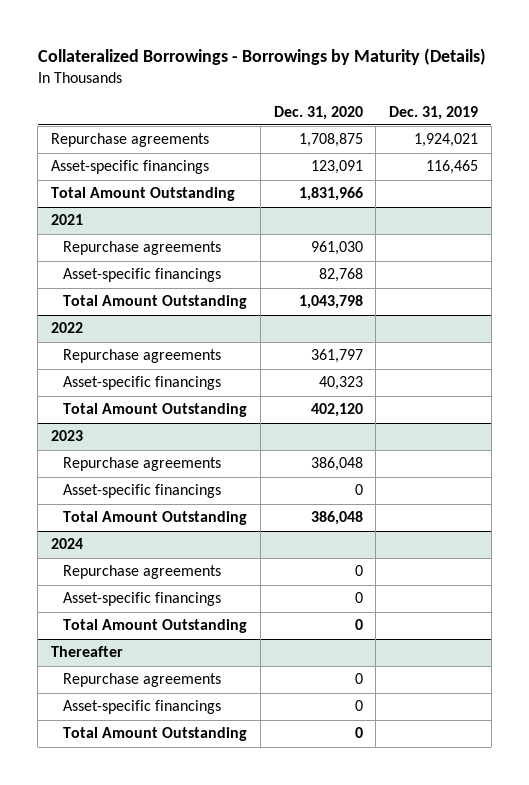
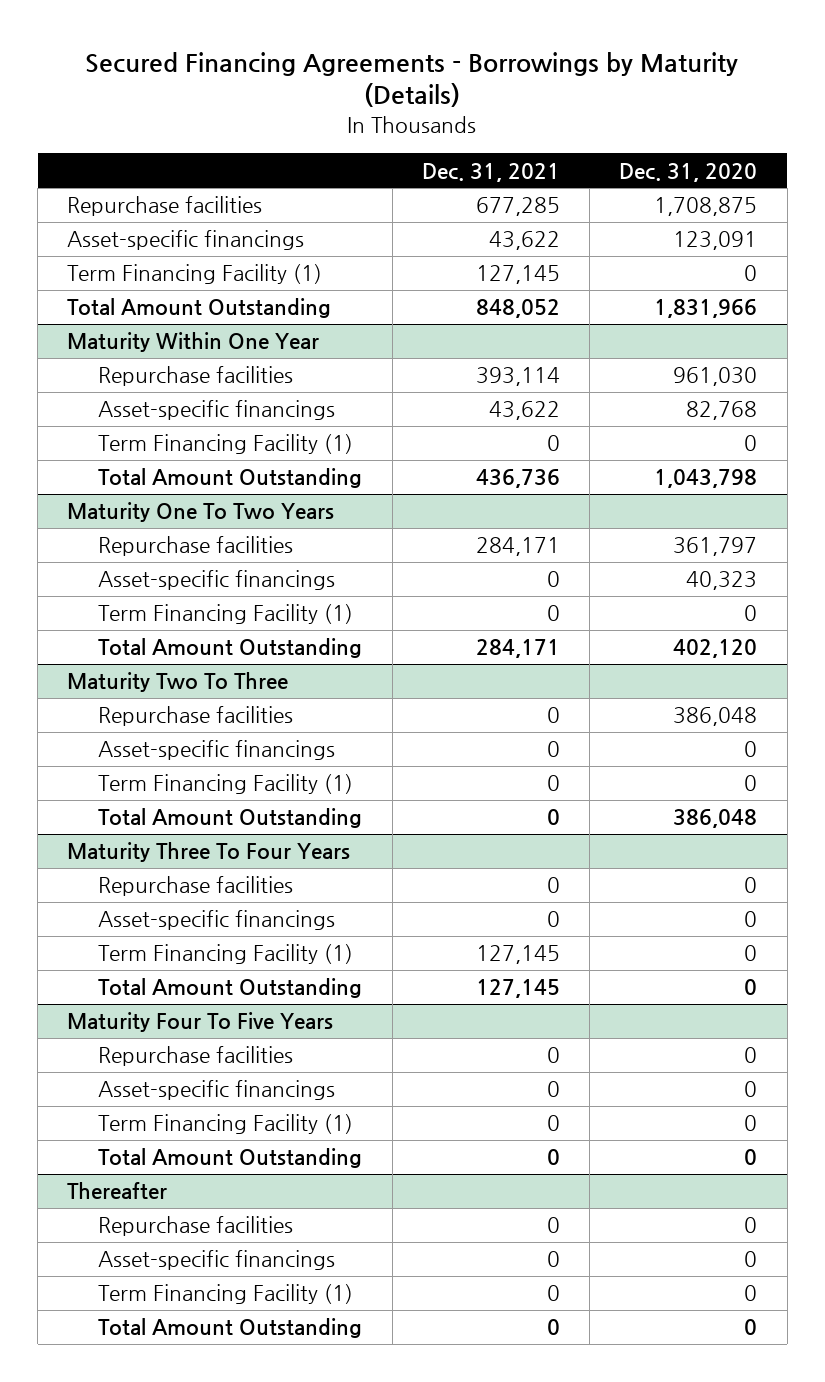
[37,47,486,65] Collateralized Borrowings - Borrowings by Maturity (Details) -> [85,51,739,108] Secured Financing Agreements - Borrowings by Maturity (Details)
[389,105,479,120] Dec. 31, 2019 -> none
none -> [421,162,560,182] Dec. 31, 2021
[51,133,210,148] Repurchase agreements -> [67,196,263,217] Repurchase facilities
none -> [67,264,323,285] Term Financing Facility (1)
[51,214,84,226] 2021 -> [67,332,320,353] Maturity Within One Year
[62,241,221,256] Repurchase agreements -> [98,366,294,387] Repurchase facilities
none -> [98,434,354,455] Term Financing Facility (1)
[51,322,84,334] 2022 -> [67,502,335,523] Maturity One To Two Years
[62,349,221,364] Repurchase agreements -> [98,536,294,557] Repurchase facilities
none -> [98,604,354,625] Term Financing Facility (1)
[51,430,84,442] 2023 -> [67,672,289,693] Maturity Two To Three
[62,457,221,472] Repurchase agreements -> [98,706,294,727] Repurchase facilities
none -> [98,774,354,795] Term Financing Facility (1)
[51,538,84,550] 2024 -> [67,842,351,863] Maturity Three To Four Years
[62,565,221,580] Repurchase agreements -> [98,876,294,897] Repurchase facilities
none -> [98,944,354,965] Term Financing Facility (1)
none -> [67,1012,334,1033] Maturity Four To Five Years
none -> [98,1046,294,1067] Repurchase facilities
none -> [98,1080,336,1101] Asset-specific financings
none -> [98,1114,354,1135] Term Financing Facility (1)
none -> [98,1148,363,1169] Total Amount Outstanding
[62,673,221,688] Repurchase agreements -> [98,1216,294,1237] Repurchase facilities
none -> [98,1284,354,1305] Term Financing Facility (1)

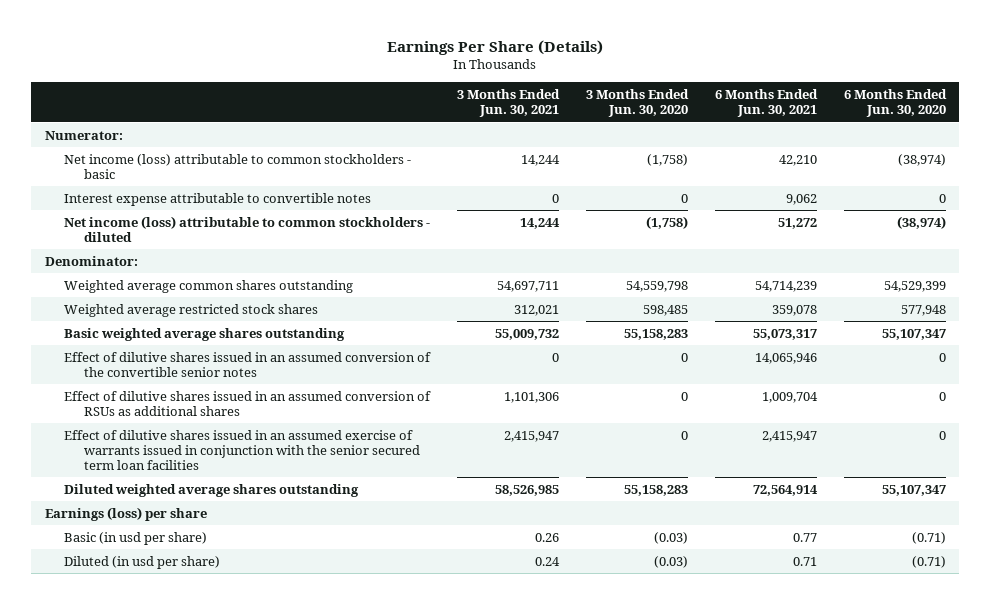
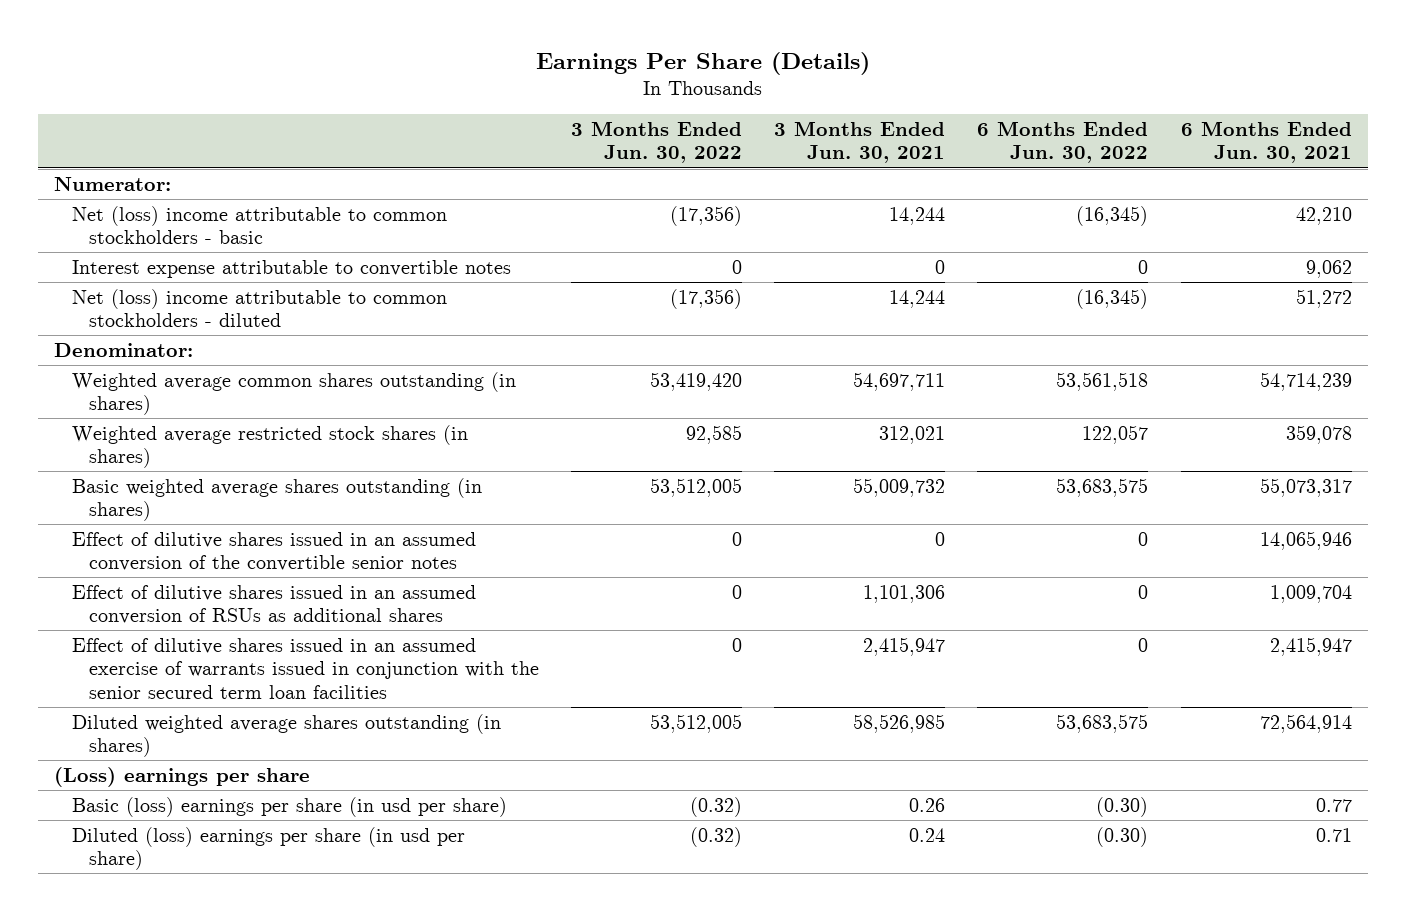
[586,89,690,118] 3 Months Ended Jun. 30, 2020 -> none
[843,89,947,118] 6 Months Ended Jun. 30, 2020 -> none
none -> [571,120,743,164] 3 Months Ended Jun. 30, 2022
none -> [977,120,1149,164] 6 Months Ended Jun. 30, 2022
[64,153,412,179] Net income (loss) attributable to common stockholders - basic -> [71,205,447,245] Net (loss) income attributable to common stockholders - basic
[64,215,431,242] Net income (loss) attributable to common stockholders - diluted -> [71,288,447,328] Net (loss) income attributable to common stockholders - diluted
[64,279,354,293] Weighted average common shares outstanding -> [71,371,516,416] Weighted average common shares outstanding (in shares)
[64,303,319,317] Weighted average restricted stock shares -> [71,424,468,469] Weighted average restricted stock shares (in shares)
[64,327,346,341] Basic weighted average shares outstanding -> [71,477,482,522] Basic weighted average shares outstanding (in shares)
[64,483,360,497] Diluted weighted average shares outstanding -> [71,713,501,758] Diluted weighted average shares outstanding (in shares)
[44,506,207,521] Earnings (loss) per share -> [54,766,311,787] (Loss) earnings per share
[64,531,208,545] Basic (in usd per share) -> [71,796,507,817] Basic (loss) earnings per share (in usd per share)
[64,555,221,569] Diluted (in usd per share) -> [71,826,465,871] Diluted (loss) earnings per share (in usd per share)

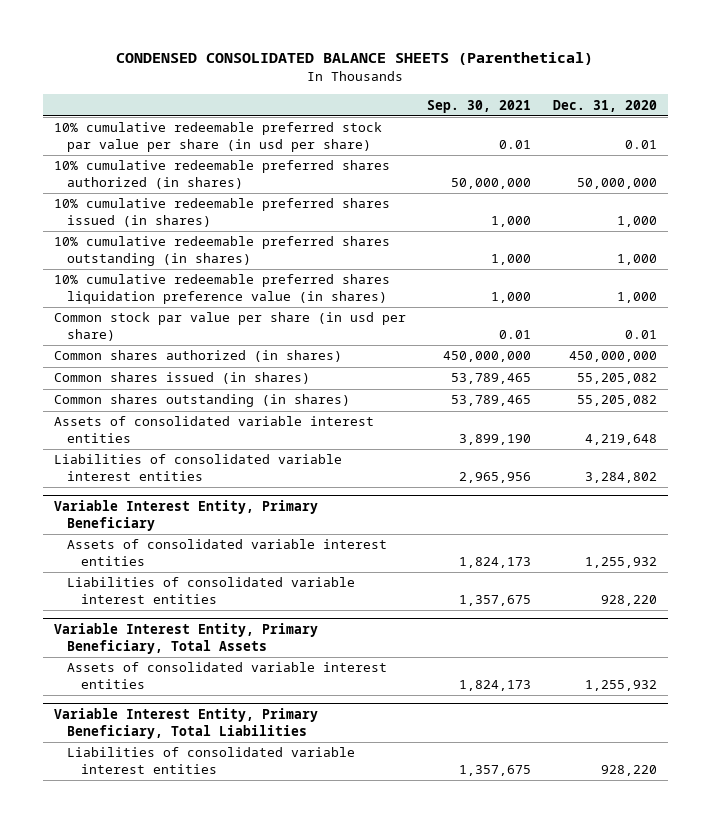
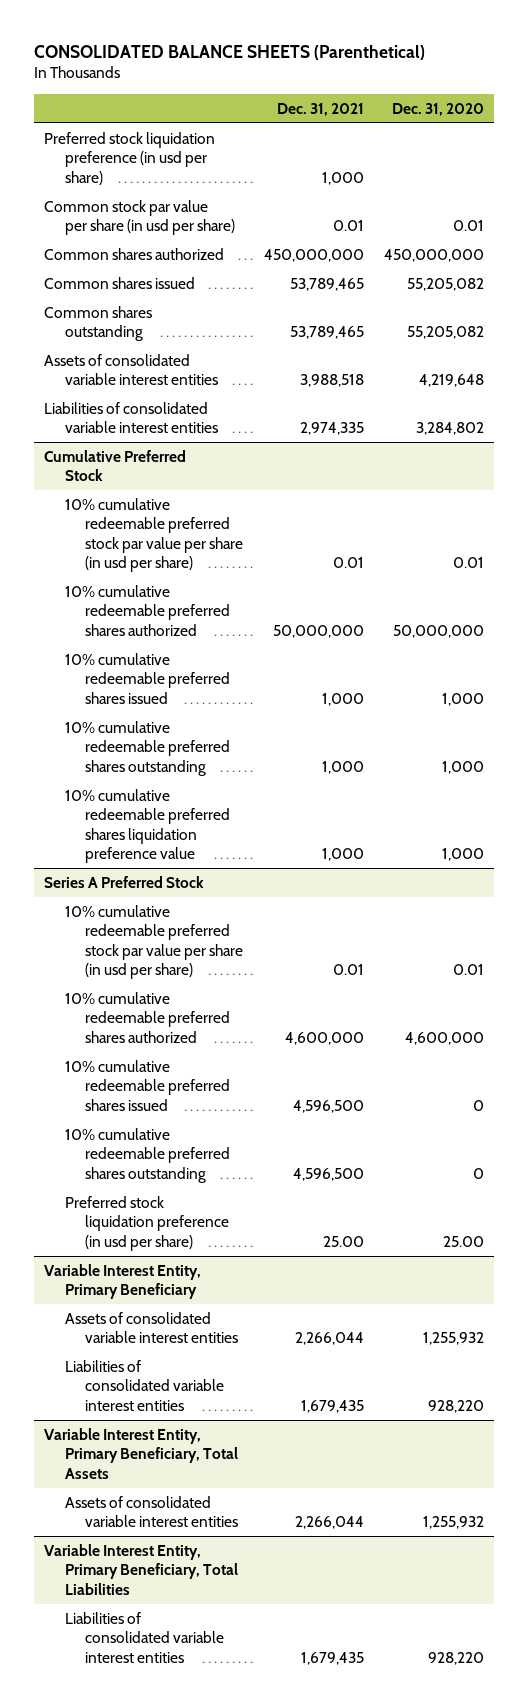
[116,52,594,66] CONDENSED CONSOLIDATED BALANCE SHEETS (Parenthetical) -> [33,44,425,60] CONSOLIDATED BALANCE SHEETS (Parenthetical)
[427,99,532,113] Sep. 30, 2021 -> none
none -> [276,102,364,116] Dec. 31, 2021
[53,122,382,153] 10% cumulative redeemable preferred stock par value per share (in usd per share) -> none
[53,160,390,190] 10% cumulative redeemable preferred shares authorized (in shares) -> none
[53,198,390,228] 10% cumulative redeemable preferred shares issued (in shares) -> none
[53,236,390,267] 10% cumulative redeemable preferred shares outstanding (in shares) -> none
[53,274,390,305] 10% cumulative redeemable preferred shares liquidation preference value (in shares) -> none
none -> [43,131,215,185] Preferred stock liquidation preference (in usd per share)
[53,350,342,363] Common shares authorized (in shares) -> [43,247,224,260] Common shares authorized
[53,372,310,385] Common shares issued (in shares) -> [43,276,195,289] Common shares issued
[53,394,350,408] Common shares outstanding (in shares) -> [43,305,152,342] Common shares outstanding
none -> [43,449,186,482] Cumulative Preferred Stock
none -> [64,497,244,573] 10% cumulative redeemable preferred stock par value per share (in usd per share)
none -> [64,584,231,636] 10% cumulative redeemable preferred shares authorized
none -> [64,652,231,704] 10% cumulative redeemable preferred shares issued
none -> [64,720,231,776] 10% cumulative redeemable preferred shares outstanding
none -> [64,788,231,864] 10% cumulative redeemable preferred shares liquidation preference value
none -> [43,875,204,888] Series A Preferred Stock
none -> [64,904,244,980] 10% cumulative redeemable preferred stock par value per share (in usd per share)
none -> [64,991,231,1043] 10% cumulative redeemable preferred shares authorized
none -> [64,1059,231,1111] 10% cumulative redeemable preferred shares issued
none -> [64,1127,231,1183] 10% cumulative redeemable preferred shares outstanding
none -> [64,1195,230,1251] Preferred stock liquidation preference (in usd per share)

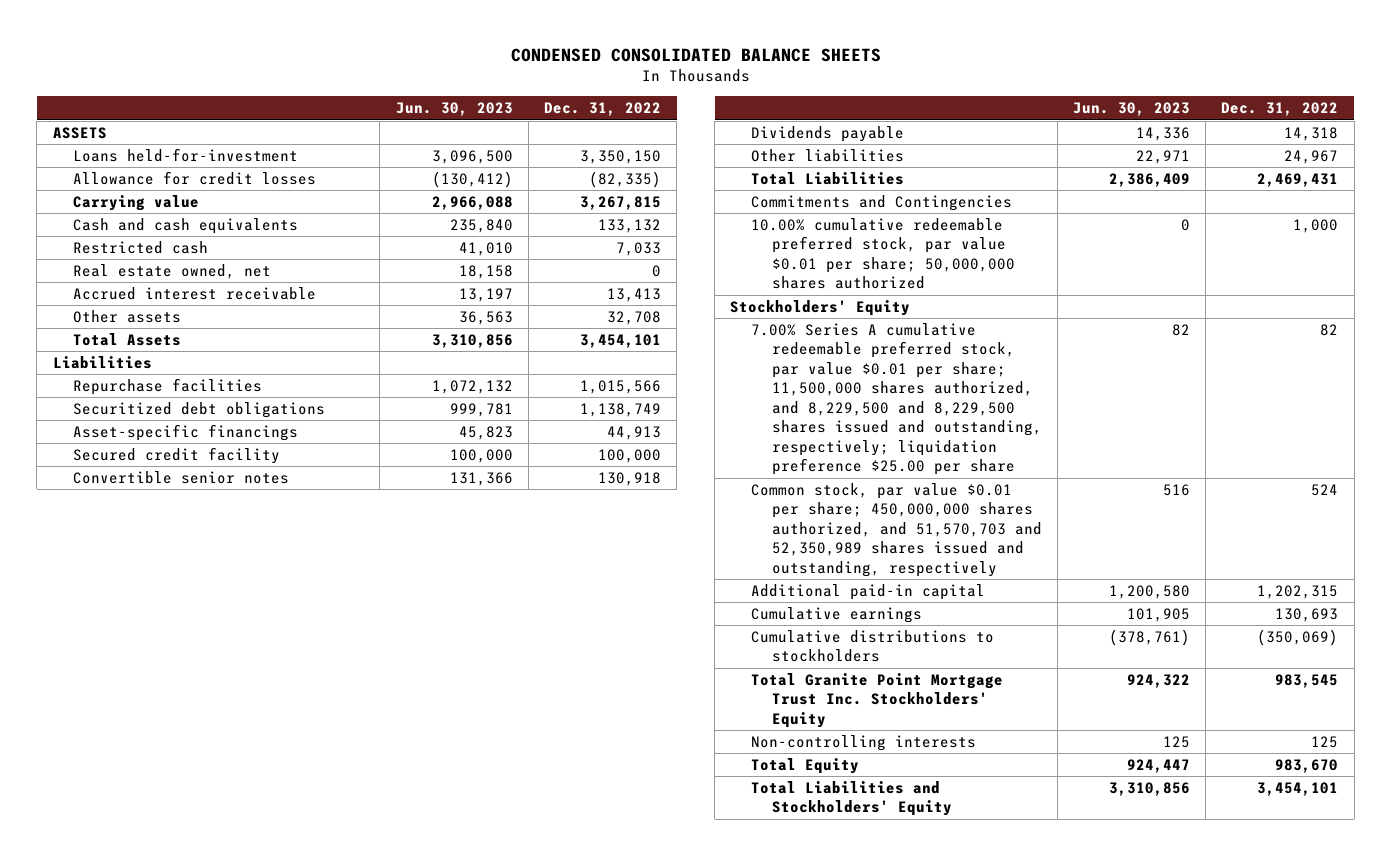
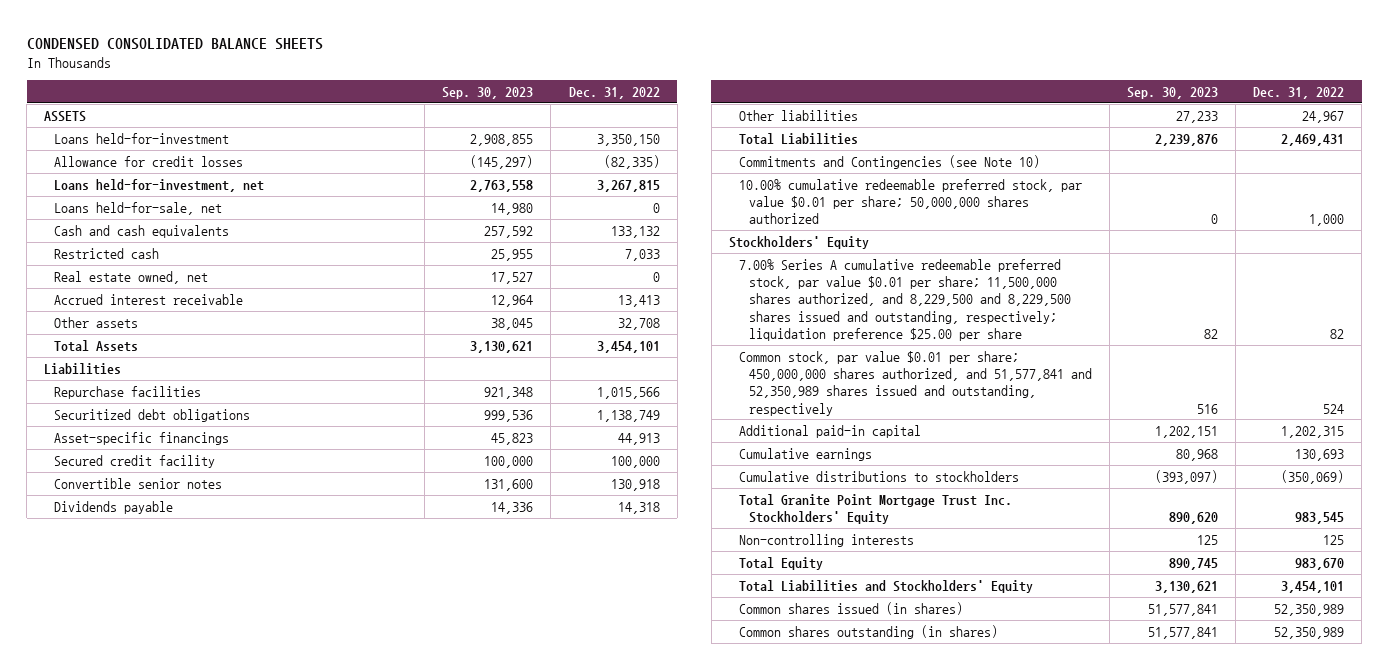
[395,102,513,117] Jun. 30, 2023 -> none
none -> [442,86,534,99] Sep. 30, 2023
[73,194,200,211] Carrying value -> [54,178,265,192] Loans held-for-investment, net
none -> [54,201,223,215] Loans held-for-sale, net
[751,194,1013,211] Commitments and Contingencies -> [738,154,1040,169] Commitments and Contingencies (see Note 10)
[751,482,1042,577] Common stock, par value $0.01 per share; 450,000,000 shares authorized, and 51,570,703 and 52,350,989 shares issued and outstanding, respectively -> [738,350,1092,416] Common stock, par value $0.01 per share; 450,000,000 shares authorized, and 51,577,841 and 52,350,989 shares issued and outstanding, respectively
none -> [738,601,963,615] Common shares issued (in shares)
none -> [738,624,998,639] Common shares outstanding (in shares)

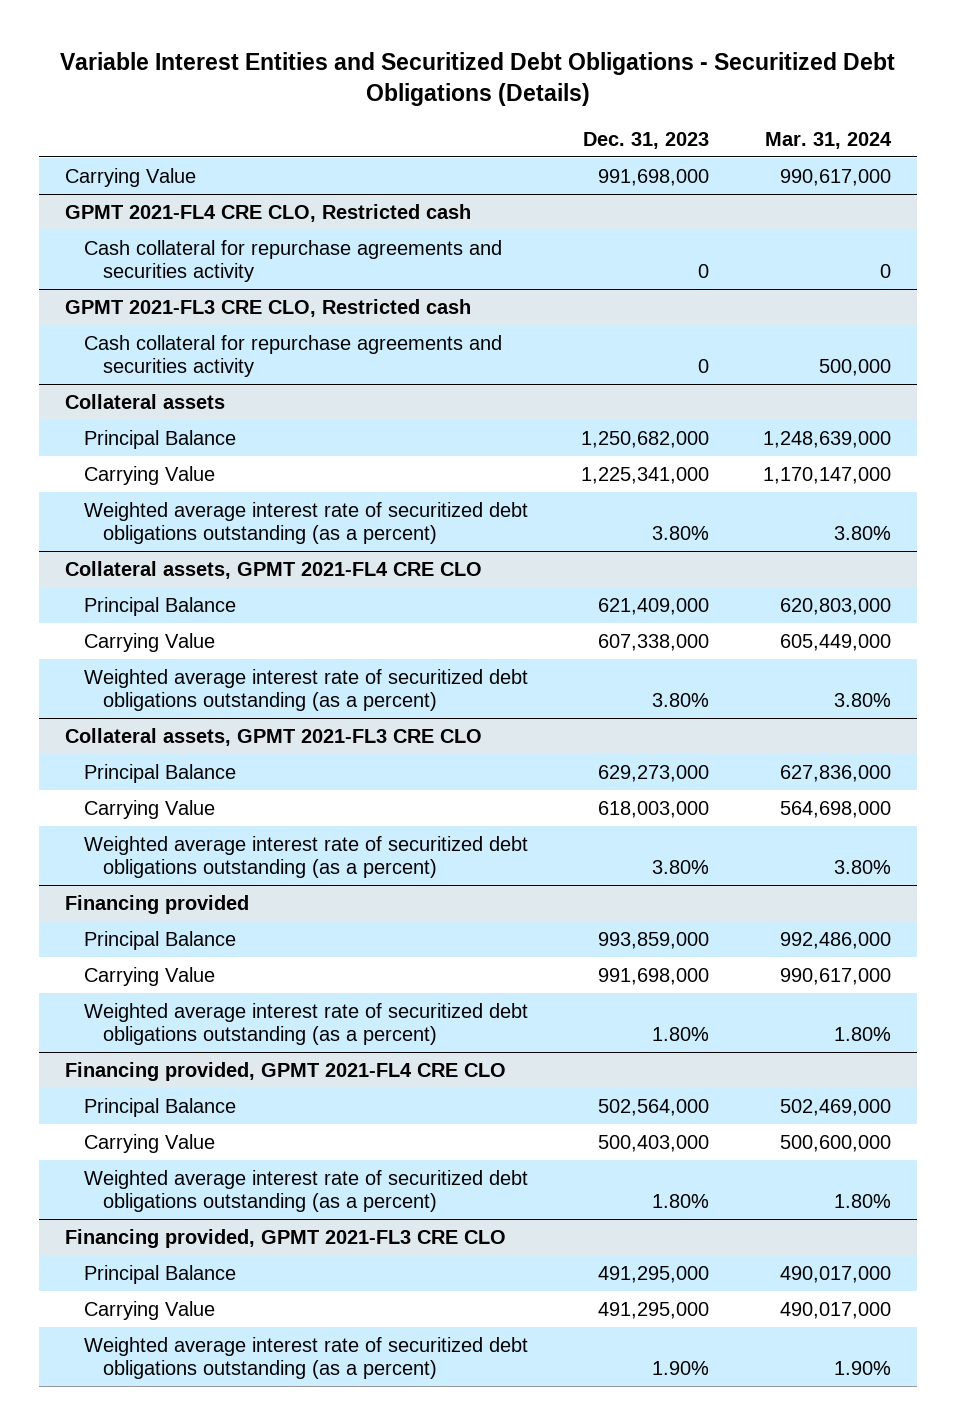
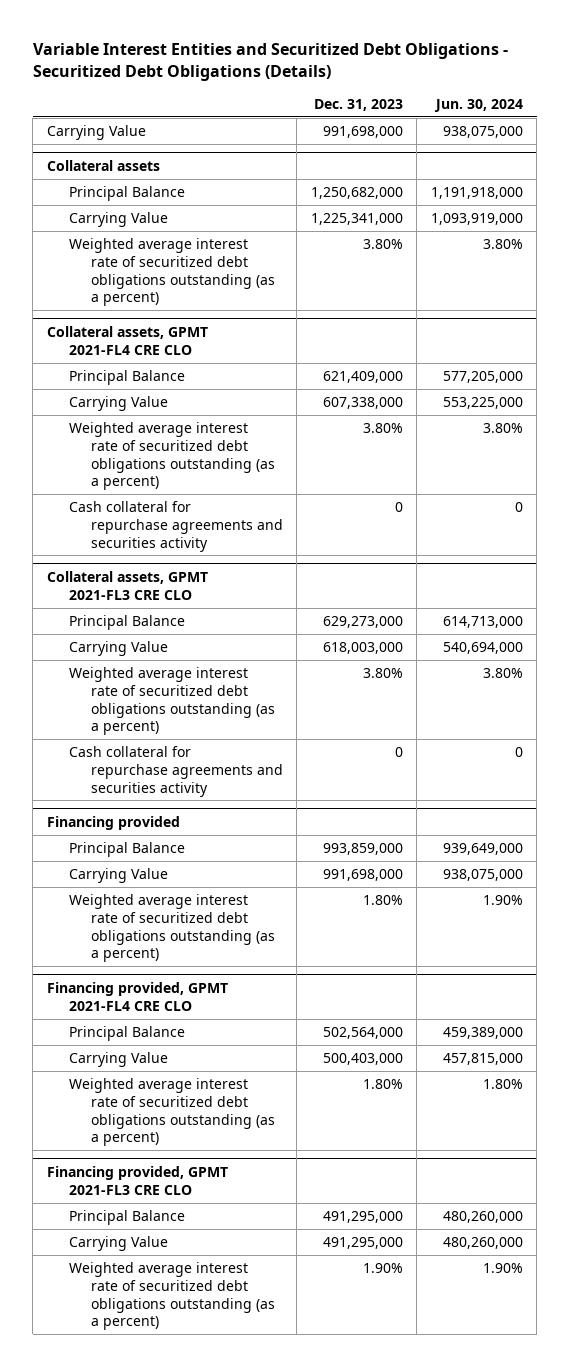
[764,131,892,149] Mar. 31, 2024 -> none
none -> [433,98,523,112] Jun. 30, 2024
[65,203,472,222] GPMT 2021-FL4 CRE CLO, Restricted cash -> none
[84,239,503,283] Cash collateral for repurchase agreements and securities activity -> none
[65,298,472,317] GPMT 2021-FL3 CRE CLO, Restricted cash -> none
[84,334,503,378] Cash collateral for repurchase agreements and securities activity -> none
none -> [68,501,283,552] Cash collateral for repurchase agreements and securities activity
none -> [68,746,283,797] Cash collateral for repurchase agreements and securities activity

